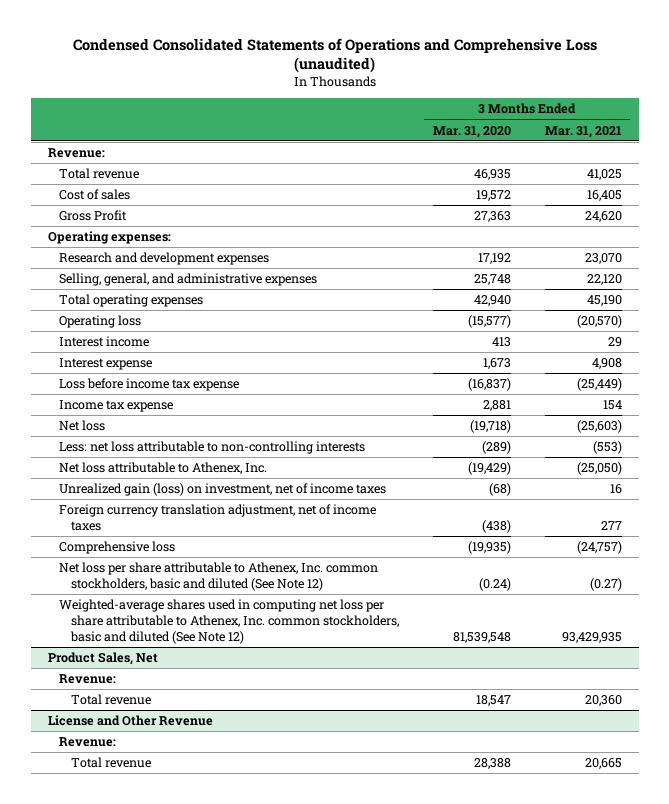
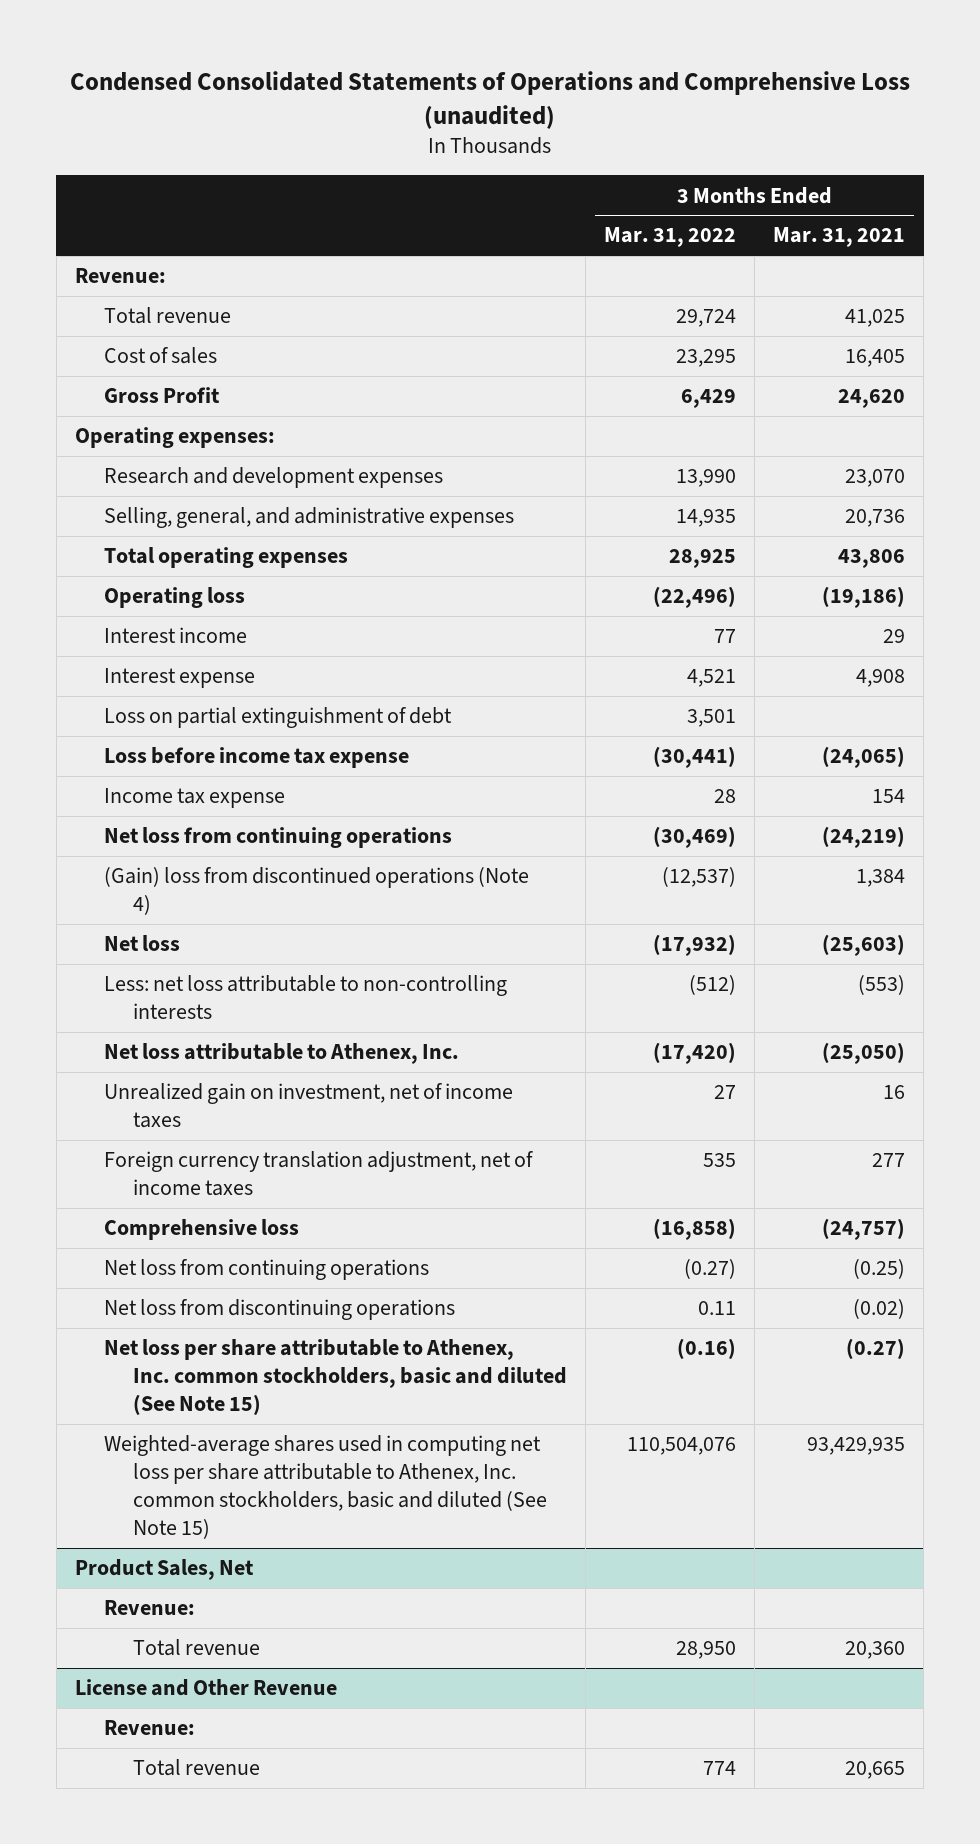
[432,125,511,138] Mar. 31, 2020 -> none
none -> [604,227,737,248] Mar. 31, 2022
[586,274,622,286] 22,120 -> [845,509,906,528] 20,736
[586,295,622,307] 45,190 -> [838,549,906,569] 43,806
[576,315,622,329] (20,570) -> [822,586,906,609] (19,186)
none -> [104,707,453,729] Loss on partial extinguishment of debt
[576,378,622,392] (25,449) -> [822,746,906,769] (24,065)
none -> [104,827,453,849] Net loss from continuing operations
none -> [104,867,530,916] (Gain) loss from discontinued operations (Note 4)
[59,483,387,497] Unrealized gain (loss) on investment, net of income taxes -> [104,1083,514,1129] Unrealized gain on investment, net of income taxes
none -> [104,1259,430,1281] Net loss from continuing operations
none -> [104,1299,456,1321] Net loss from discontinuing operations
[59,562,379,591] Net loss per share attributable to Athenex, Inc. common stockholders, basic and diluted (See Note 12) -> [104,1339,568,1416] Net loss per share attributable to Athenex, Inc. common stockholders, basic and diluted (See Note 15)
[59,599,399,644] Weighted-average shares used in computing net loss per share attributable to Athenex, Inc. common stockholders, basic and diluted (See Note 12) -> [104,1435,548,1540] Weighted-average shares used in computing net loss per share attributable to Athenex, Inc. common stockholders, basic and diluted (See Note 15)

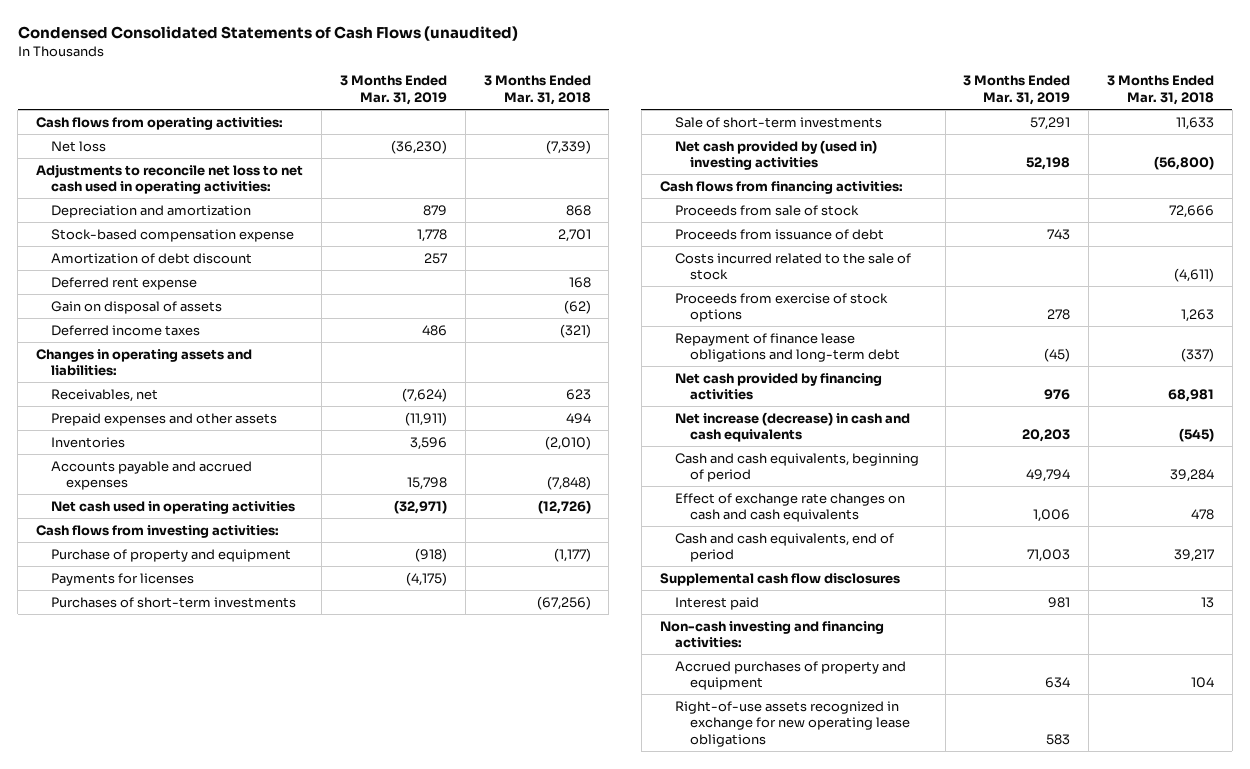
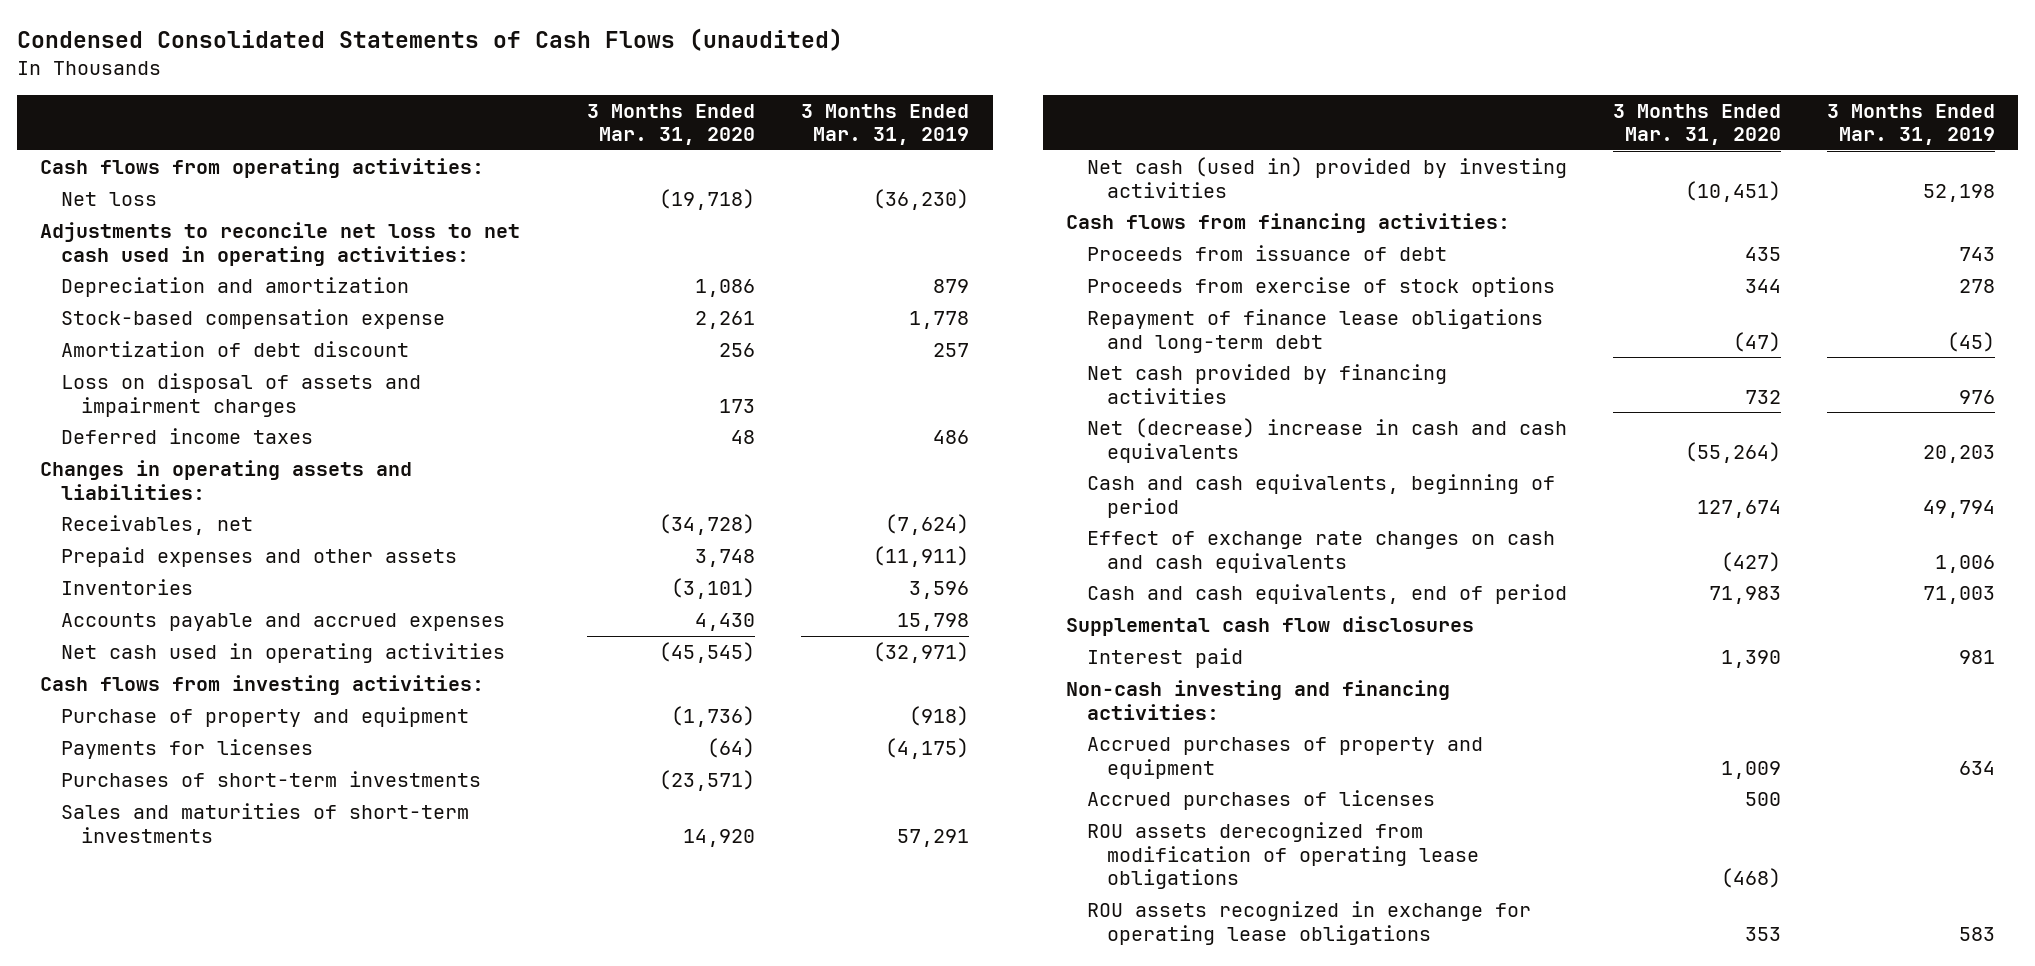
[483,75,591,105] 3 Months Ended Mar. 31, 2018 -> none
none -> [587,103,756,146] 3 Months Ended Mar. 31, 2020
[51,276,198,290] Deferred rent expense -> none
[51,300,223,314] Gain on disposal of assets -> none
none -> [60,373,421,417] Loss on disposal of assets and impairment charges
[674,116,882,128] Sale of short-term investments -> [60,803,469,843] Sales and maturities of short-term investments
[674,139,877,171] Net cash provided by (used in) investing activities -> [1086,157,1567,198] Net cash (used in) provided by investing activities
[674,204,859,216] Proceeds from sale of stock -> none
[674,252,911,281] Costs incurred related to the sale of stock -> none
[674,411,910,443] Net increase (decrease) in cash and cash equivalents -> [1086,418,1567,463] Net (decrease) increase in cash and cash equivalents
none -> [1086,790,1435,811] Accrued purchases of licenses
none -> [1086,822,1480,890] ROU assets derecognized from modification of operating lease obligations
[674,700,910,747] Right-of-use assets recognized in exchange for new operating lease obligations -> [1086,901,1531,945] ROU assets recognized in exchange for operating lease obligations

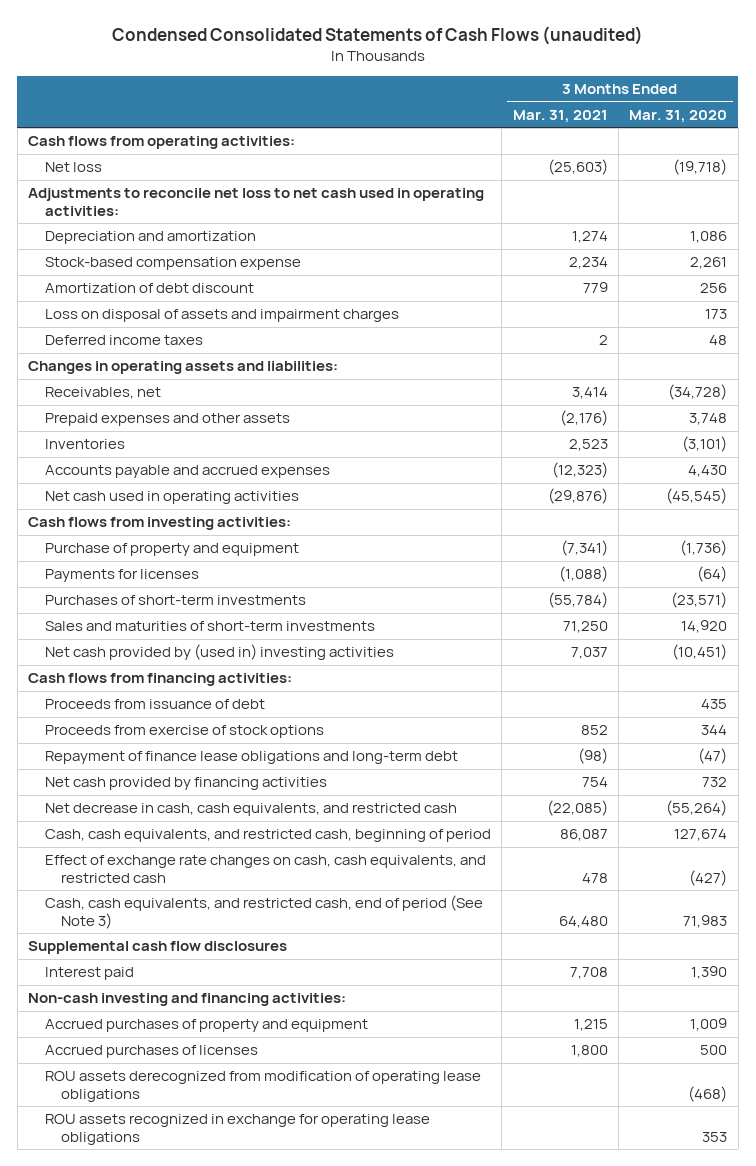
[801,103,970,146] 3 Months Ended Mar. 31, 2019 -> none
none -> [512,109,608,123] Mar. 31, 2021
[1086,157,1567,198] Net cash (used in) provided by investing activities -> [44,644,394,661] Net cash provided by (used in) investing activities
[1086,418,1567,463] Net (decrease) increase in cash and cash equivalents -> [44,803,457,817] Net decrease in cash, cash equivalents, and restricted cash
[1086,474,1555,518] Cash and cash equivalents, beginning of period -> [44,829,491,843] Cash, cash equivalents, and restricted cash, beginning of period
[1086,531,1555,573] Effect of exchange rate changes on cash and cash equivalents -> [44,855,486,883] Effect of exchange rate changes on cash, cash equivalents, and restricted cash
[1086,584,1567,605] Cash and cash equivalents, end of period -> [44,895,483,929] Cash, cash equivalents, and restricted cash, end of period (See Note 3)

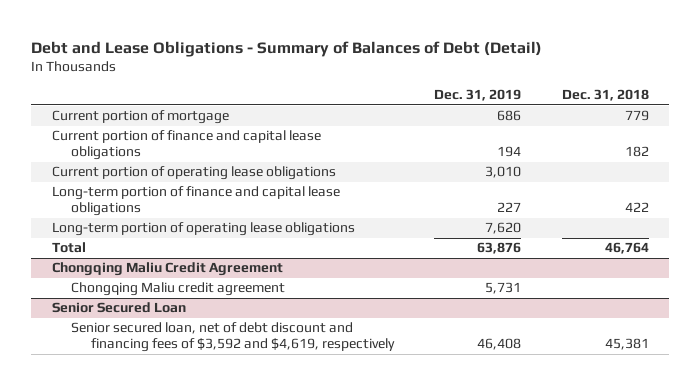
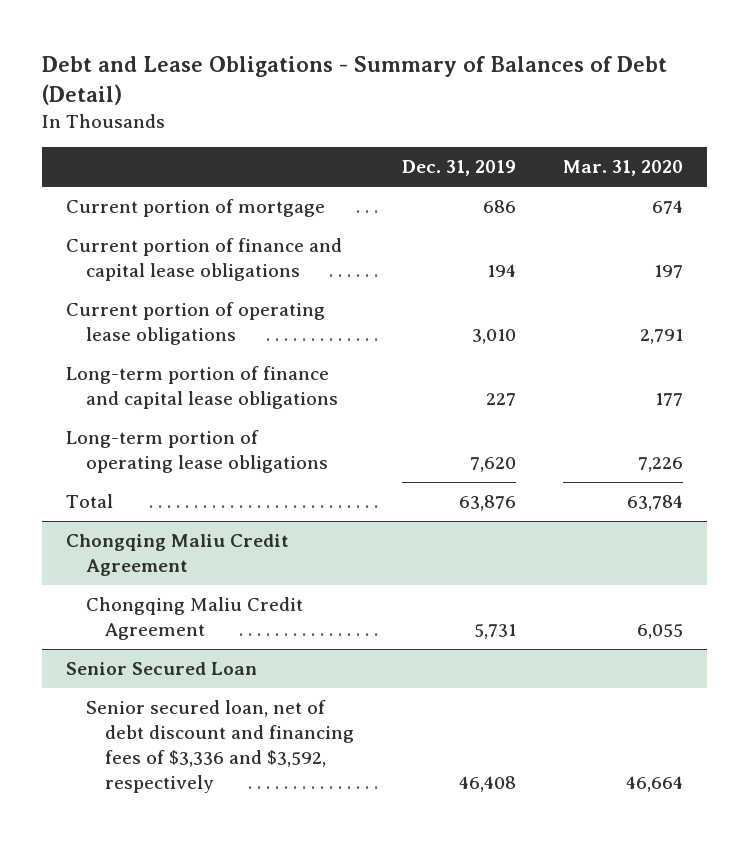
[561,89,649,102] Dec. 31, 2018 -> none
none -> [563,160,684,177] Mar. 31, 2020
[71,282,286,297] Chongqing Maliu credit agreement -> [85,597,303,641] Chongqing Maliu Credit Agreement
[71,322,395,353] Senior secured loan, net of debt discount and financing fees of $3,592 and $4,619, respectively -> [85,700,355,793] Senior secured loan, net of debt discount and financing fees of $3,336 and $3,592, respectively

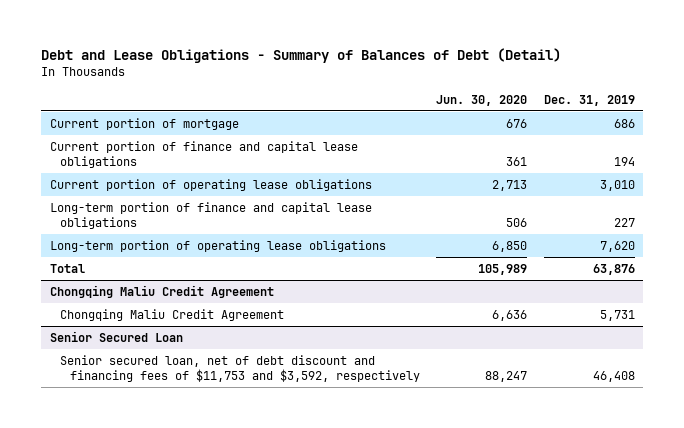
[563,160,684,177] Mar. 31, 2020 -> none
none -> [436,94,528,106] Jun. 30, 2020
[85,700,355,793] Senior secured loan, net of debt discount and financing fees of $3,336 and $3,592, respectively -> [59,354,421,382] Senior secured loan, net of debt discount and financing fees of $11,753 and $3,592, respectively

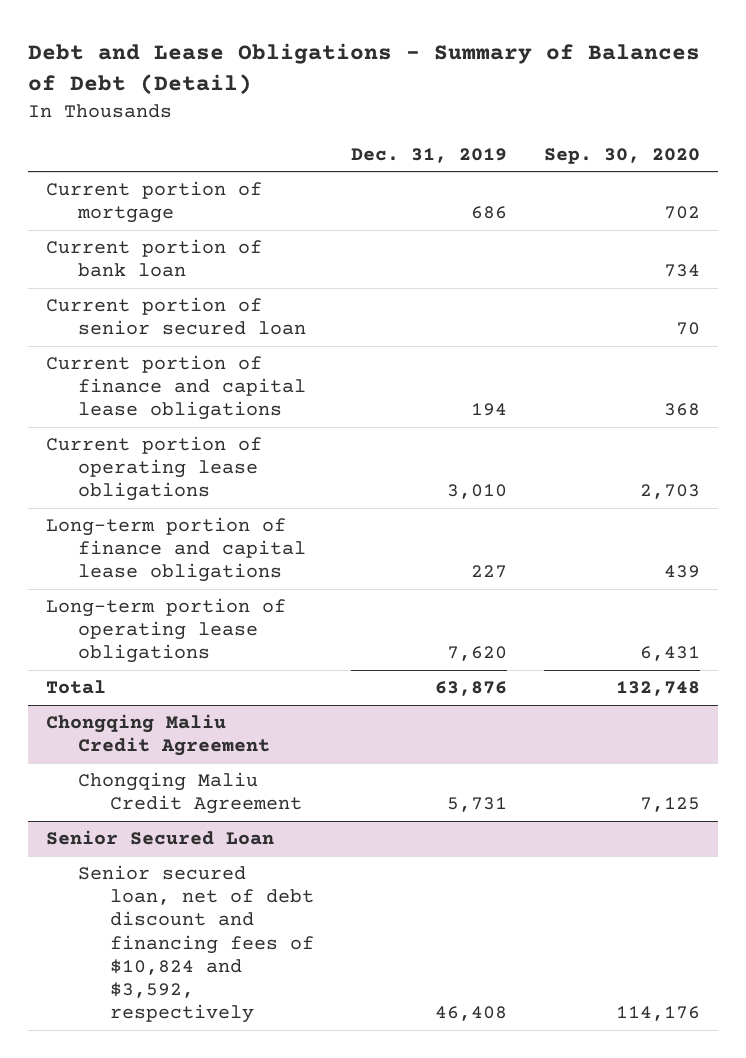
[436,94,528,106] Jun. 30, 2020 -> none
none -> [543,147,700,164] Sep. 30, 2020
none -> [46,239,263,278] Current portion of bank loan
none -> [46,297,307,336] Current portion of senior secured loan
[59,354,421,382] Senior secured loan, net of debt discount and financing fees of $11,753 and $3,592, respectively -> [78,865,314,1024] Senior secured loan, net of debt discount and financing fees of $10,824 and $3,592, respectively

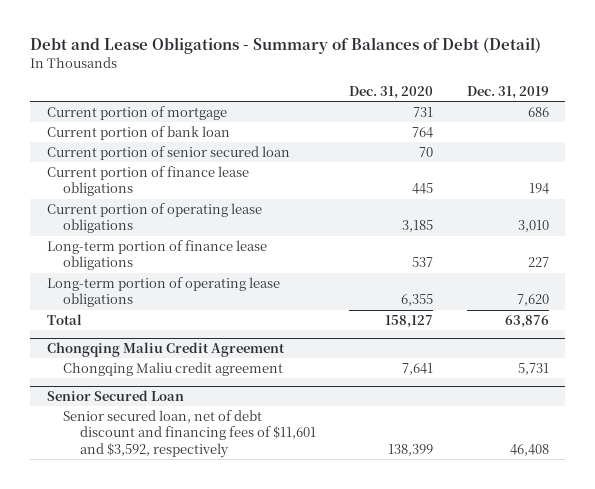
[543,147,700,164] Sep. 30, 2020 -> none
none -> [349,85,434,99] Dec. 31, 2020
[46,355,307,421] Current portion of finance and capital lease obligations -> [46,165,249,197] Current portion of finance lease obligations
[46,517,307,583] Long-term portion of finance and capital lease obligations -> [46,239,267,271] Long-term portion of finance lease obligations
[78,772,302,815] Chongqing Maliu Credit Agreement -> [63,361,284,376] Chongqing Maliu credit agreement
[78,865,314,1024] Senior secured loan, net of debt discount and financing fees of $10,824 and $3,592, respectively -> [63,409,316,458] Senior secured loan, net of debt discount and financing fees of $11,601 and $3,592, respectively

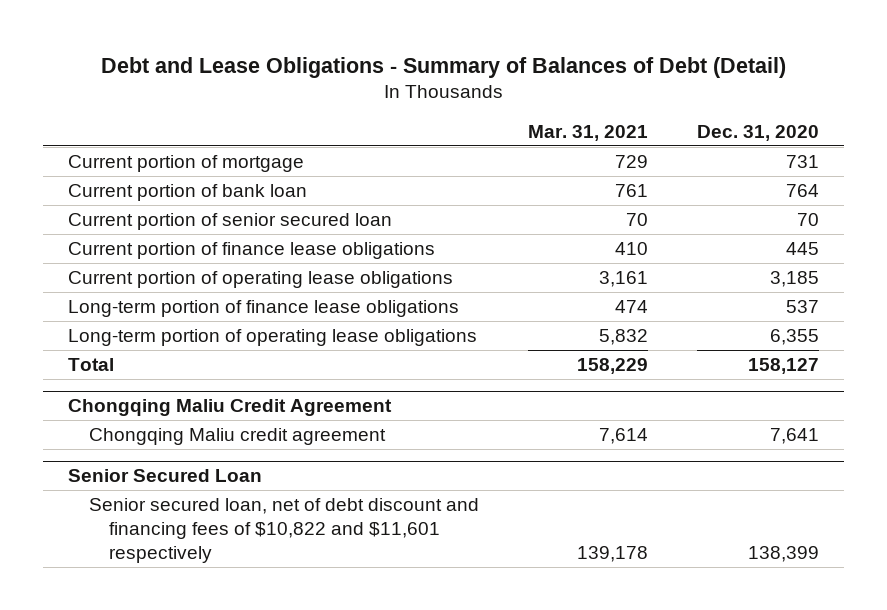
[466,85,549,99] Dec. 31, 2019 -> none
none -> [527,124,648,141] Mar. 31, 2021
[63,409,316,458] Senior secured loan, net of debt discount and financing fees of $11,601 and $3,592, respectively -> [88,497,479,563] Senior secured loan, net of debt discount and financing fees of $10,822 and $11,601 respectively

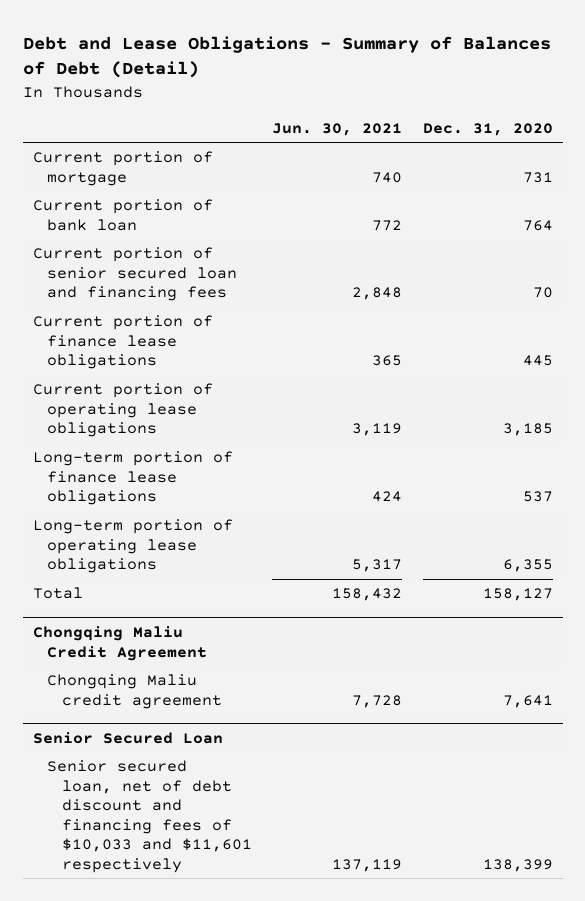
[527,124,648,141] Mar. 31, 2021 -> none
none -> [272,122,403,136] Jun. 30, 2021
[68,212,393,230] Current portion of senior secured loan -> [32,247,238,302] Current portion of senior secured loan and financing fees
[88,497,479,563] Senior secured loan, net of debt discount and financing fees of $10,822 and $11,601 respectively -> [47,760,253,873] Senior secured loan, net of debt discount and financing fees of $10,033 and $11,601 respectively

